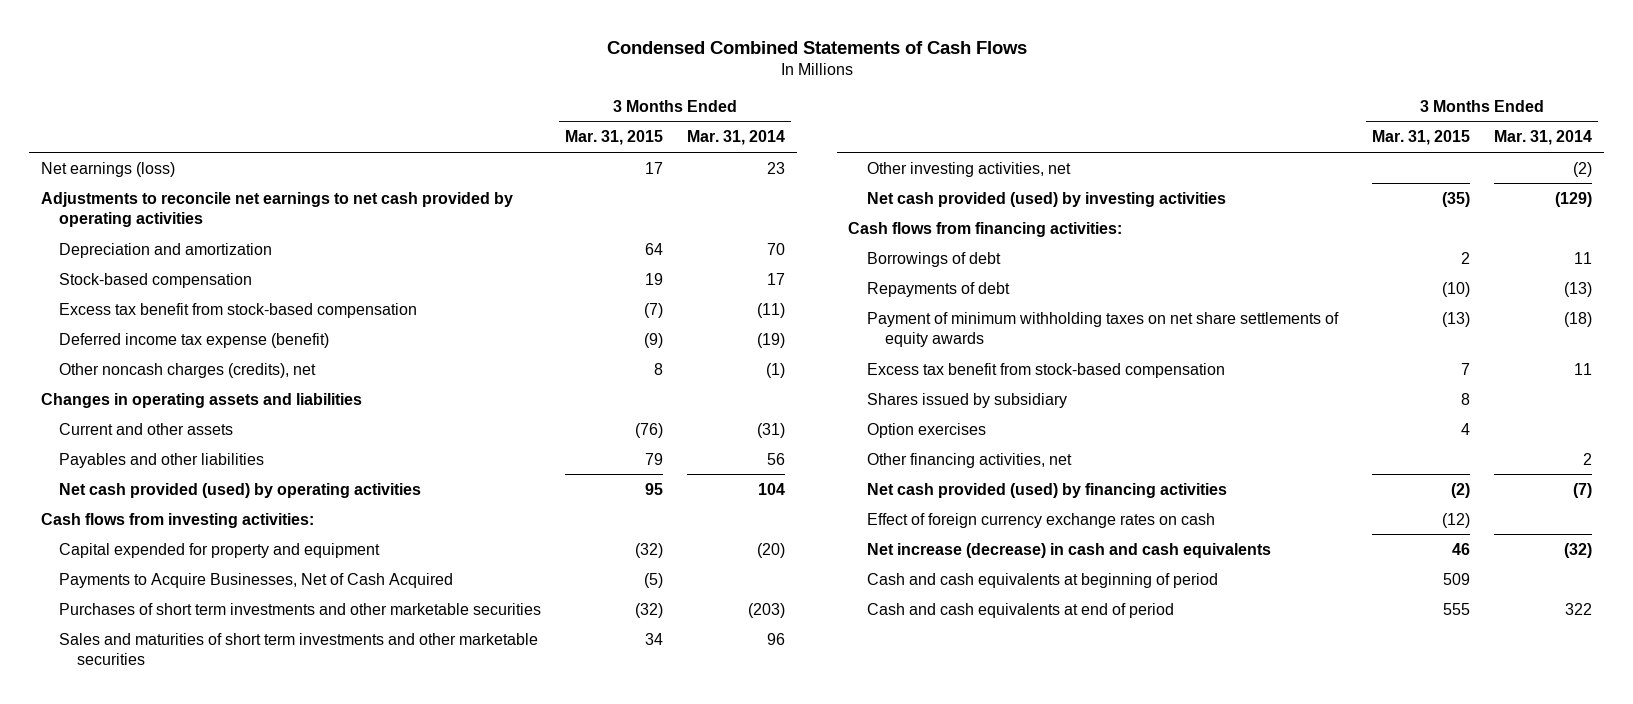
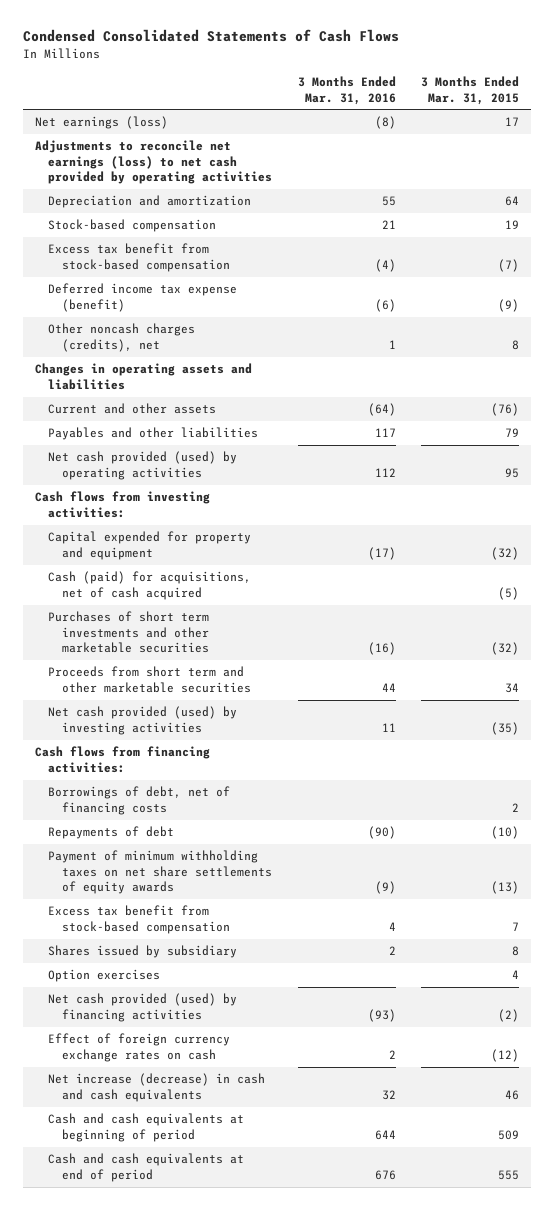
[606,40,1027,54] Condensed Combined Statements of Cash Flows -> [22,29,399,43] Condensed Consolidated Statements of Cash Flows
[686,130,785,146] Mar. 31, 2014 -> none
none -> [297,76,396,105] 3 Months Ended Mar. 31, 2016
[41,191,514,228] Adjustments to reconcile net earnings to net cash provided by operating activities -> [35,140,273,185] Adjustments to reconcile net earnings (loss) to net cash provided by operating activities
[59,572,454,588] Payments to Acquire Businesses, Net of Cash Acquired -> [48,571,252,600] Cash (paid) for acquisitions, net of cash acquired
[866,161,1071,177] Other investing activities, net -> none
[59,632,539,666] Sales and maturities of short term investments and other marketable securities -> [48,666,251,693] Proceeds from short term and other marketable securities
[866,251,1001,267] Borrowings of debt -> [48,786,231,815] Borrowings of debt, net of financing costs
[866,452,1072,468] Other financing activities, net -> none

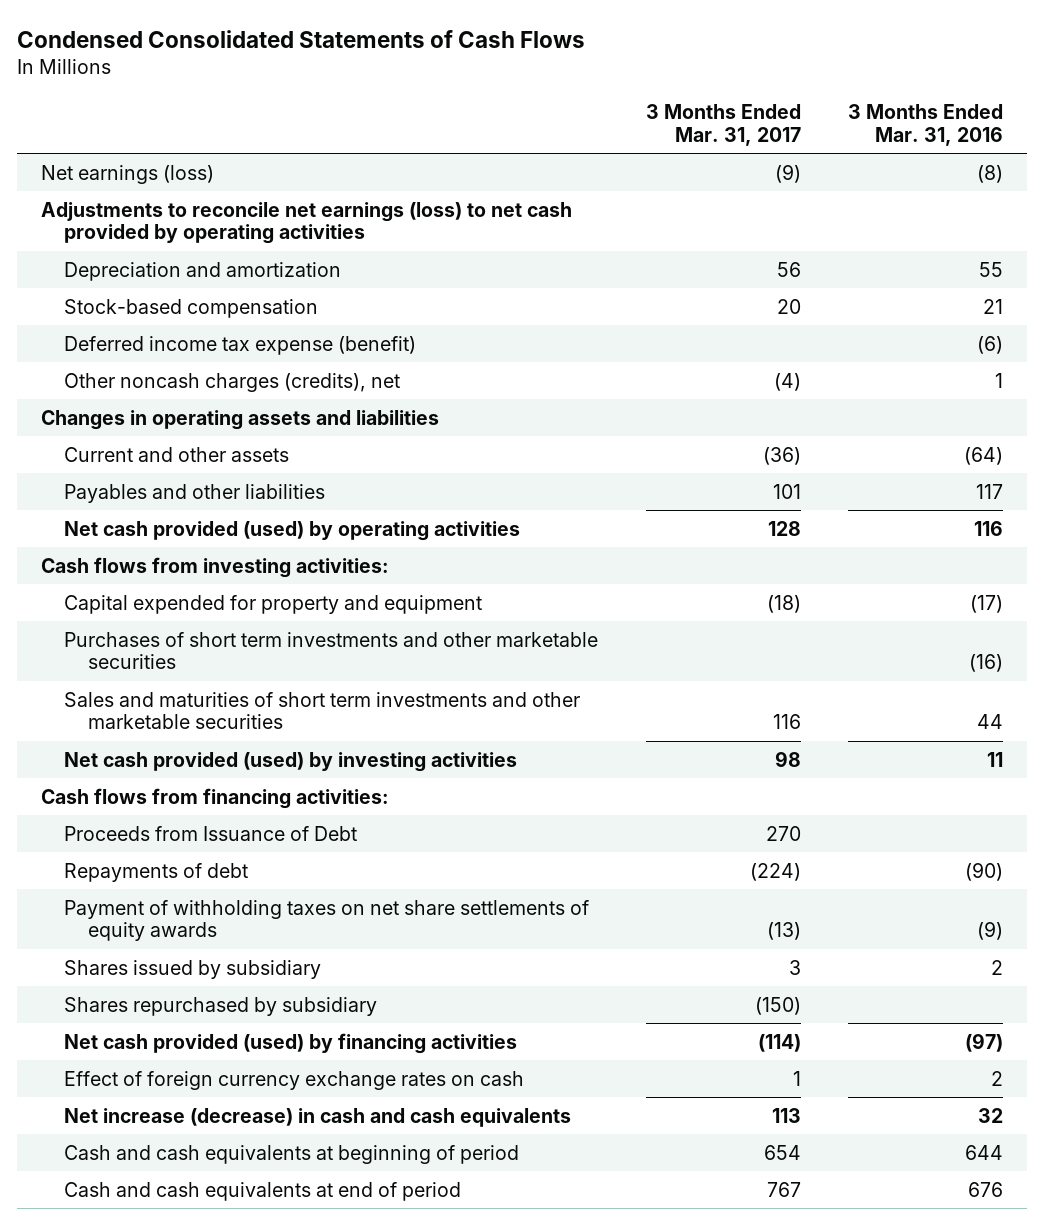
[420,76,519,105] 3 Months Ended Mar. 31, 2015 -> none
none -> [645,104,801,146] 3 Months Ended Mar. 31, 2017
[48,243,230,272] Excess tax benefit from stock-based compensation -> none
[374,467,396,477] 112 -> [973,520,1003,536] 116
[48,571,252,600] Cash (paid) for acquisitions, net of cash acquired -> none
[48,666,251,693] Proceeds from short term and other marketable securities -> [64,691,581,730] Sales and maturities of short term investments and other marketable securities
[48,786,231,815] Borrowings of debt, net of financing costs -> none
none -> [64,825,358,841] Proceeds from Issuance of Debt
[48,905,230,934] Excess tax benefit from stock-based compensation -> none
[48,850,272,895] Payment of minimum withholding taxes on net share settlements of equity awards -> [64,899,590,942] Payment of withholding taxes on net share settlements of equity awards
[48,969,161,983] Option exercises -> none
none -> [64,996,378,1016] Shares repurchased by subsidiary
[367,1008,396,1022] (93) -> [964,1032,1003,1052] (97)

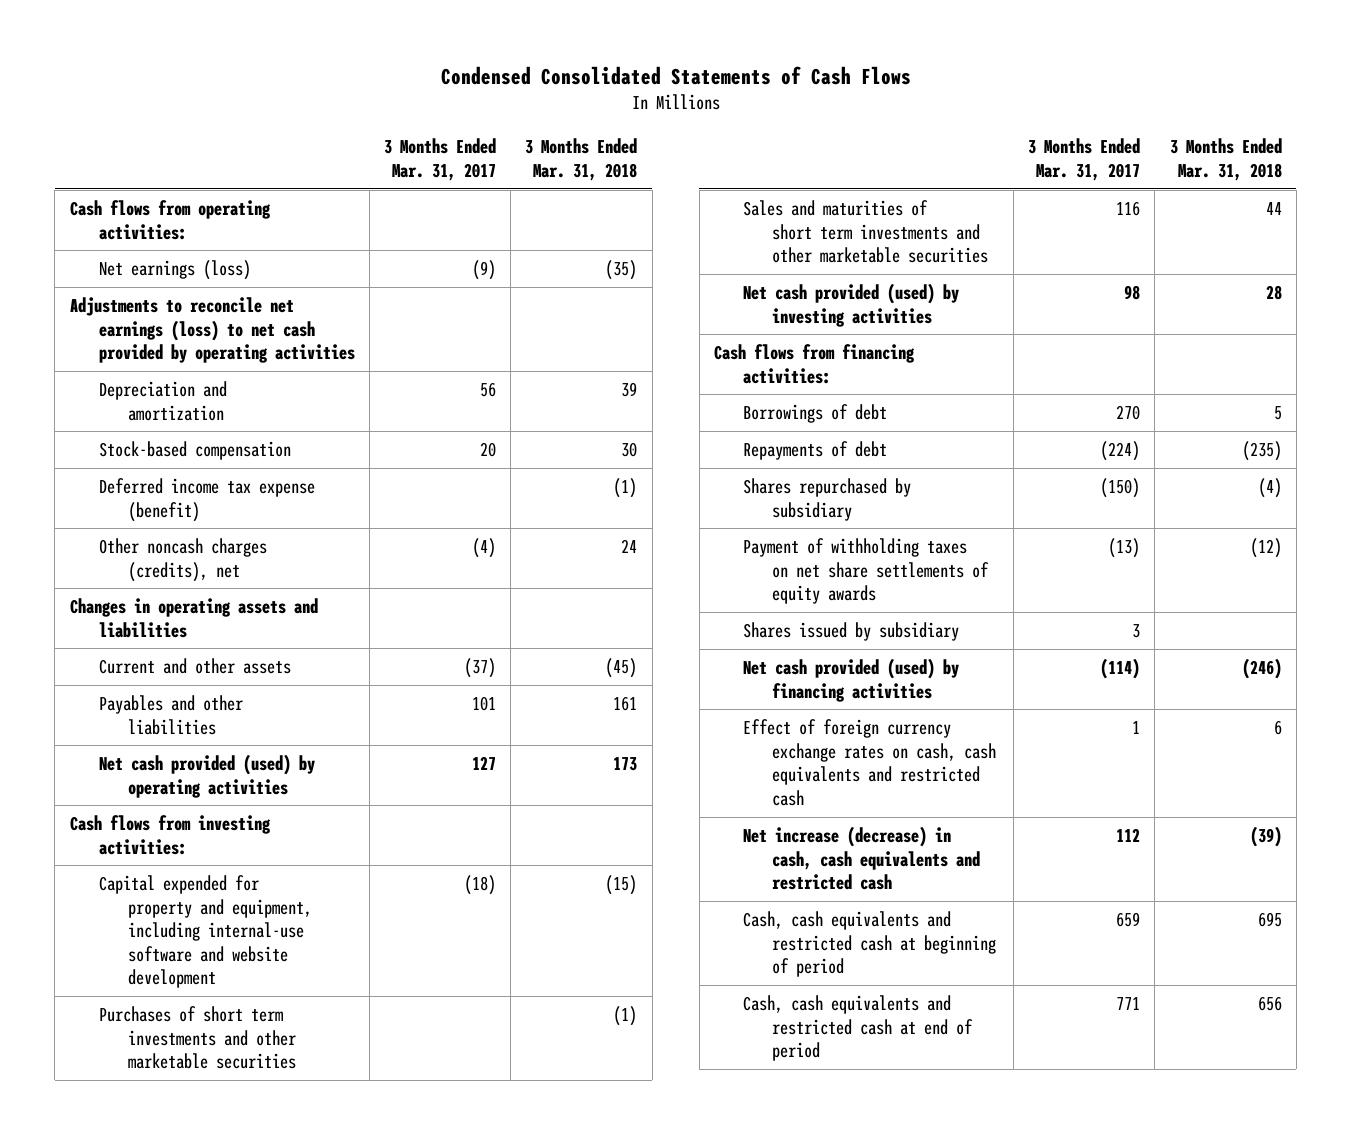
[847,104,1003,146] 3 Months Ended Mar. 31, 2016 -> none
none -> [525,138,638,181] 3 Months Ended Mar. 31, 2018
none -> [69,200,271,240] Cash flows from operating activities:
[762,446,801,465] (36) -> [464,658,497,679] (37)
[767,520,801,536] 128 -> [472,756,497,771] 127
[64,594,483,614] Capital expended for property and equipment -> [98,875,312,989] Capital expended for property and equipment, including internal-use software and website development
[64,825,358,841] Proceeds from Issuance of Debt -> none
none -> [742,404,887,424] Borrowings of debt
[64,996,378,1016] Shares repurchased by subsidiary -> [742,478,911,521] Shares repurchased by subsidiary
[64,1070,525,1090] Effect of foreign currency exchange rates on cash -> [742,719,997,806] Effect of foreign currency exchange rates on cash, cash equivalents and restricted cash
[64,1107,572,1127] Net increase (decrease) in cash and cash equivalents -> [742,826,981,891] Net increase (decrease) in cash, cash equivalents and restricted cash
[771,1107,801,1123] 113 -> [1116,828,1141,843] 112
[64,1144,520,1164] Cash and cash equivalents at beginning of period -> [742,911,997,978] Cash, cash equivalents and restricted cash at beginning of period
[763,1144,801,1160] 654 -> [1116,912,1141,928] 659
[64,1181,462,1201] Cash and cash equivalents at end of period -> [742,995,974,1062] Cash, cash equivalents and restricted cash at end of period
[766,1181,801,1197] 767 -> [1116,997,1141,1011] 771

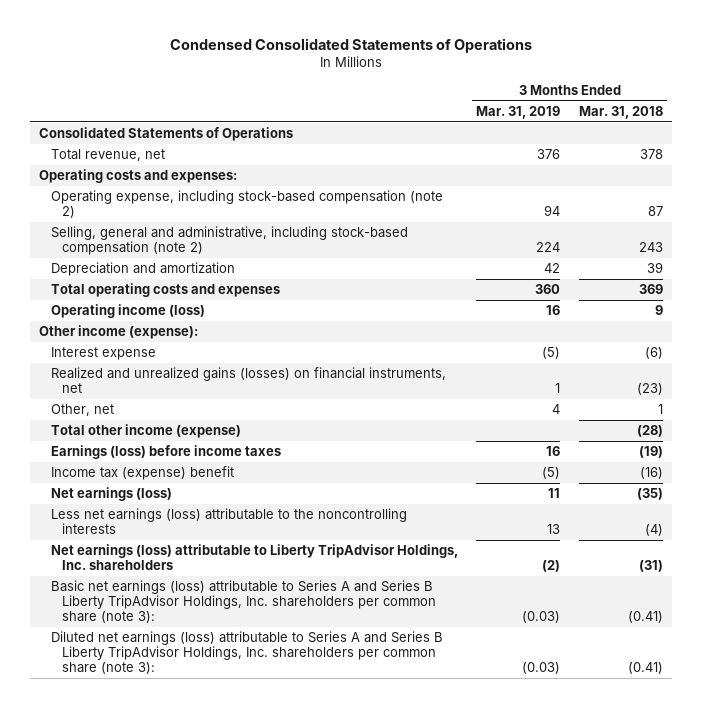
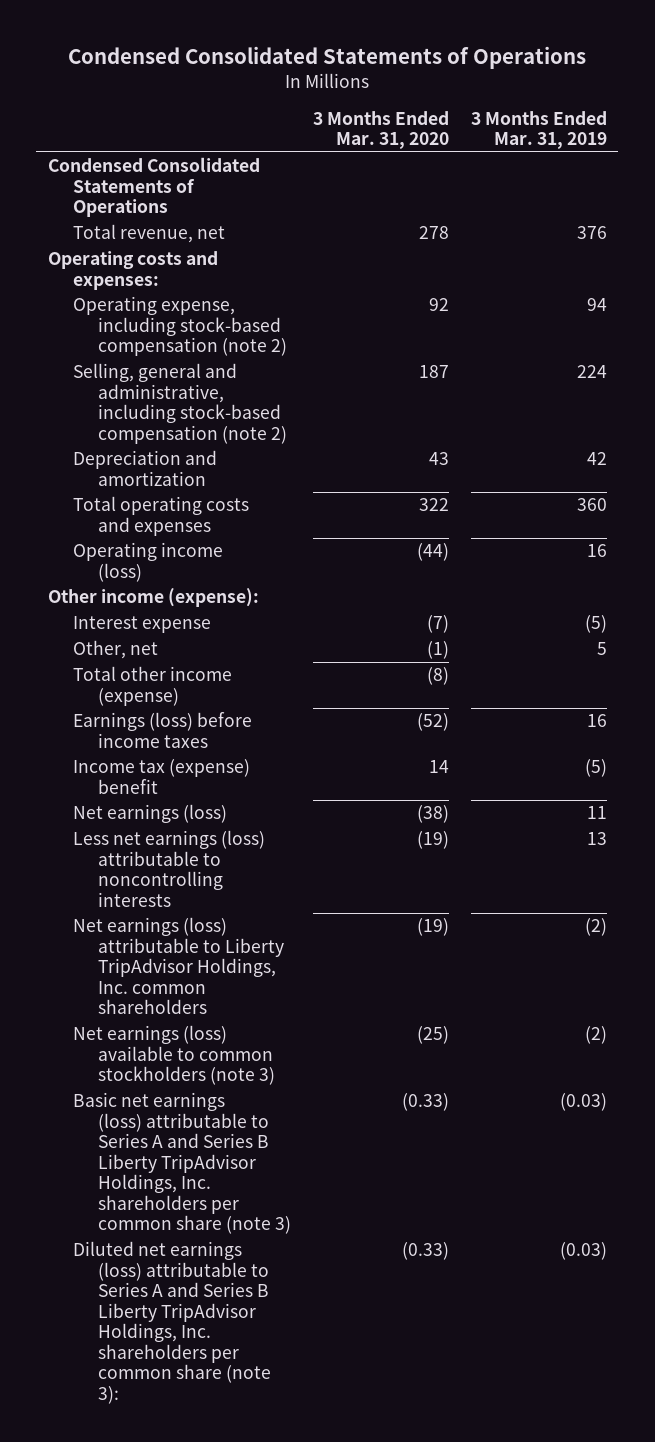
[578,106,663,120] Mar. 31, 2018 -> none
none -> [313,110,450,150] 3 Months Ended Mar. 31, 2020
[39,127,294,142] Consolidated Statements of Operations -> [47,157,260,218] Condensed Consolidated Statements of Operations
[50,367,446,394] Realized and unrealized gains (losses) on financial instruments, net -> none
[552,404,561,415] 4 -> [597,642,608,656] 5
[50,508,407,535] Less net earnings (loss) attributable to the noncontrolling interests -> [72,830,265,907] Less net earnings (loss) attributable to noncontrolling interests
[50,544,458,571] Net earnings (loss) attributable to Liberty TripAdvisor Holdings, Inc. shareholders -> [72,917,284,1015] Net earnings (loss) attributable to Liberty TripAdvisor Holdings, Inc. common shareholders
none -> [72,1025,275,1086] Net earnings (loss) available to common stockholders (note 3)
[50,580,436,624] Basic net earnings (loss) attributable to Series A and Series B Liberty TripAdvisor Holdings, Inc. shareholders per common share (note 3): -> [72,1092,291,1235] Basic net earnings (loss) attributable to Series A and Series B Liberty TripAdvisor Holdings, Inc. shareholders per common share (note 3)

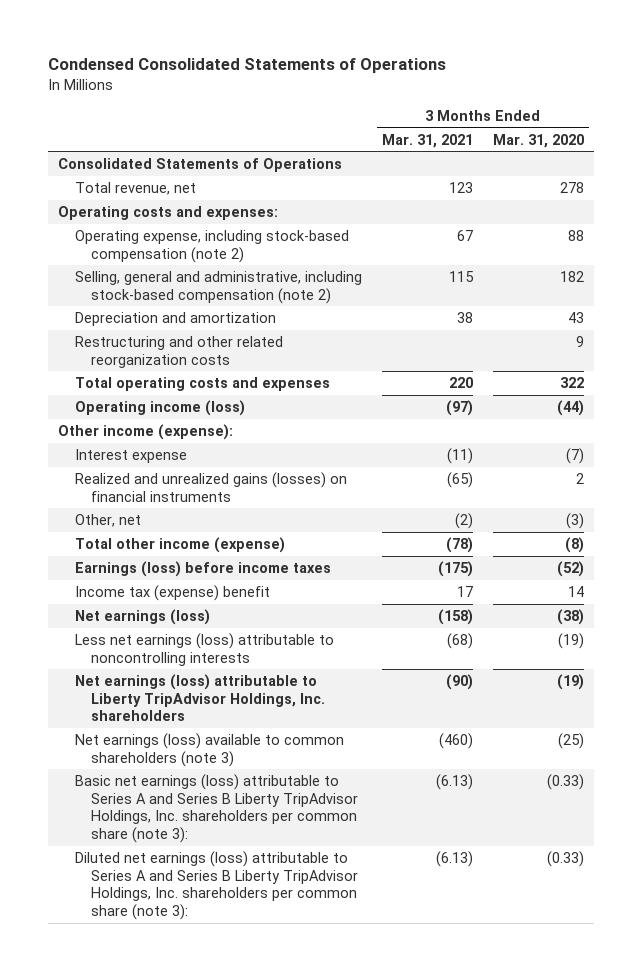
[471,110,608,150] 3 Months Ended Mar. 31, 2019 -> none
none -> [381,133,473,148] Mar. 31, 2021
[47,157,260,218] Condensed Consolidated Statements of Operations -> [57,157,342,172] Consolidated Statements of Operations
[429,298,450,312] 92 -> [567,229,584,241] 88
[419,365,450,379] 187 -> [559,270,584,282] 182
none -> [74,335,283,368] Restructuring and other related reorganization costs
none -> [74,471,347,502] Realized and unrealized gains (losses) on financial instruments
[427,641,450,660] (1) -> [565,512,584,529] (3)
[72,917,284,1015] Net earnings (loss) attributable to Liberty TripAdvisor Holdings, Inc. common shareholders -> [74,673,326,722] Net earnings (loss) attributable to Liberty TripAdvisor Holdings, Inc. shareholders
[72,1025,275,1086] Net earnings (loss) available to common stockholders (note 3) -> [74,732,344,767] Net earnings (loss) available to common shareholders (note 3)
[72,1092,291,1235] Basic net earnings (loss) attributable to Series A and Series B Liberty TripAdvisor Holdings, Inc. shareholders per common share (note 3) -> [74,773,359,843] Basic net earnings (loss) attributable to Series A and Series B Liberty TripAdvisor Holdings, Inc. shareholders per common share (note 3):

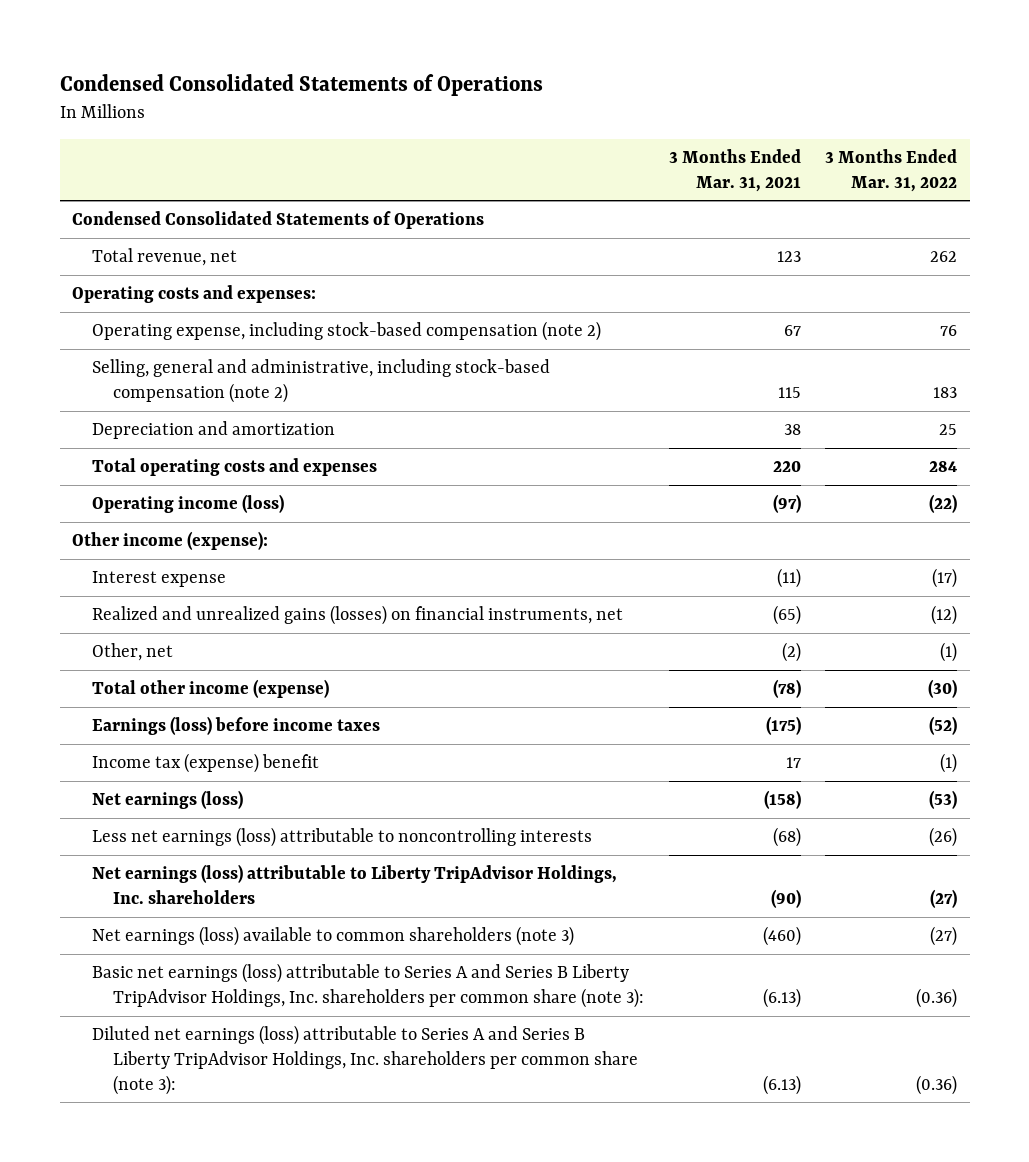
[492,133,584,148] Mar. 31, 2020 -> none
none -> [825,148,958,192] 3 Months Ended Mar. 31, 2022
[57,157,342,172] Consolidated Statements of Operations -> [72,211,485,230] Condensed Consolidated Statements of Operations
[74,335,283,368] Restructuring and other related reorganization costs -> none
[74,471,347,502] Realized and unrealized gains (losses) on financial instruments -> [92,605,624,626] Realized and unrealized gains (losses) on financial instruments, net

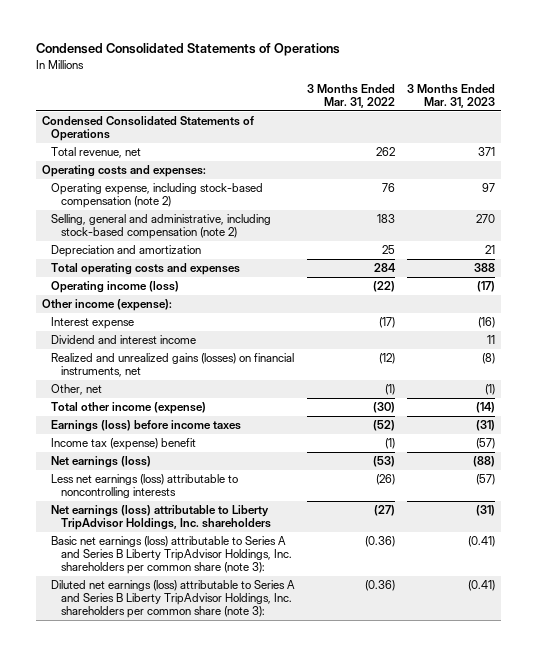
[668,148,801,192] 3 Months Ended Mar. 31, 2021 -> none
none -> [407,83,496,108] 3 Months Ended Mar. 31, 2023
none -> [51,334,197,344] Dividend and interest income
[92,926,575,947] Net earnings (loss) available to common shareholders (note 3) -> none

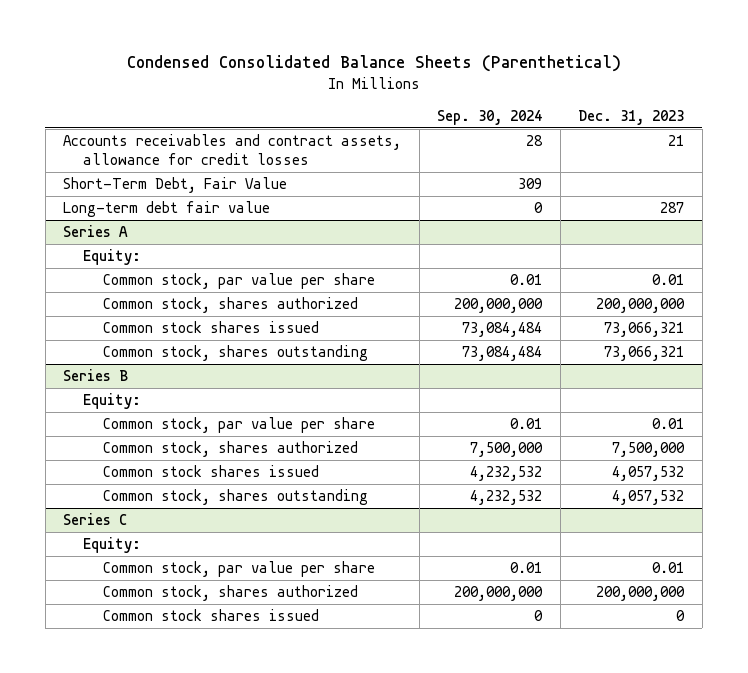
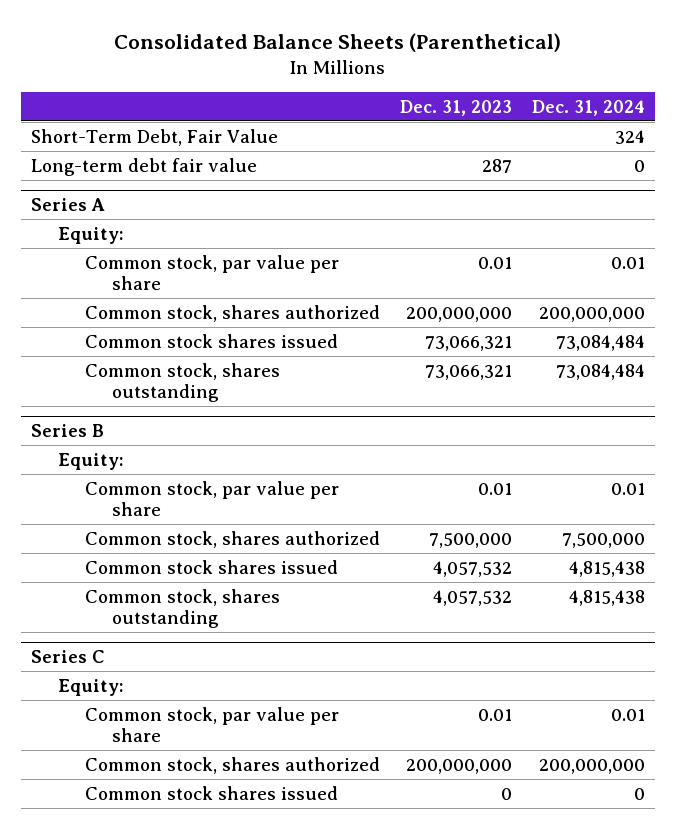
[126,55,621,73] Condensed Consolidated Balance Sheets (Parenthetical) -> [113,32,561,52] Consolidated Balance Sheets (Parenthetical)
[437,109,543,125] Sep. 30, 2024 -> none
none -> [531,99,645,116] Dec. 31, 2024
[63,134,402,165] Accounts receivables and contract assets, allowance for credit losses -> none

